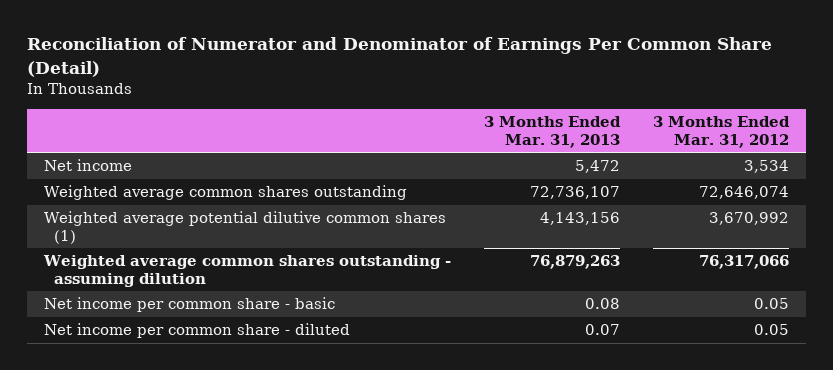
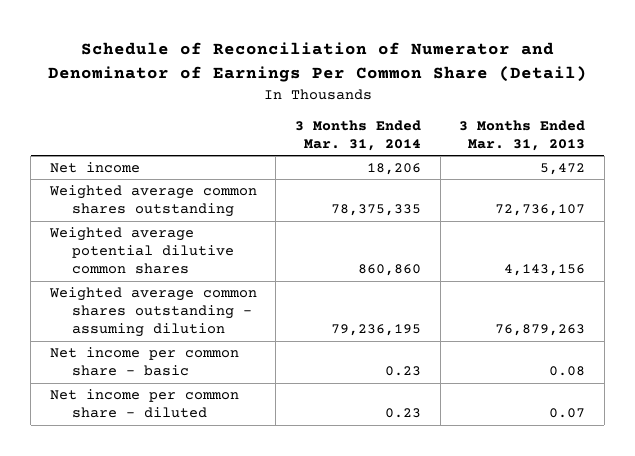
[27,37,773,77] Reconciliation of Numerator and Denominator of Earnings Per Common Share (Detail) -> [47,42,587,82] Schedule of Reconciliation of Numerator and Denominator of Earnings Per Common Share (Detail)
[653,115,791,148] 3 Months Ended Mar. 31, 2012 -> none
none -> [295,119,422,152] 3 Months Ended Mar. 31, 2014
[43,211,446,245] Weighted average potential dilutive common shares (1) -> [48,227,234,275] Weighted average potential dilutive common shares

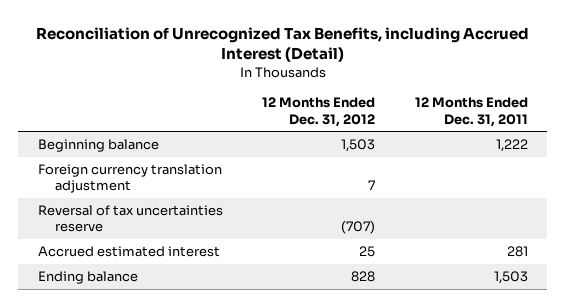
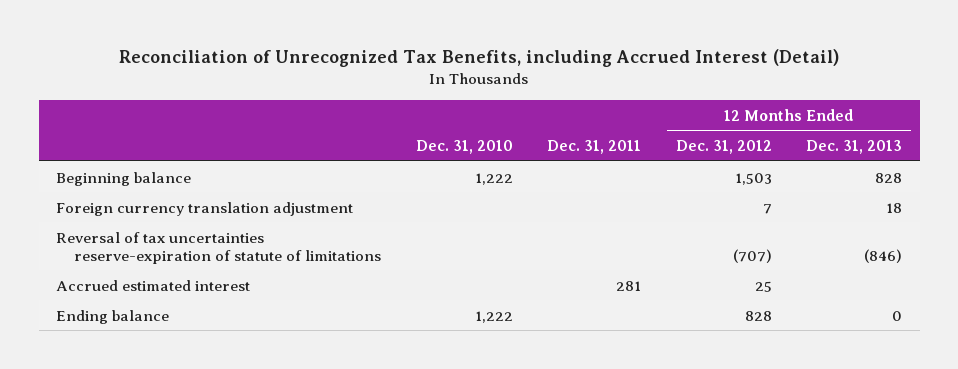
[414,97,528,127] 12 Months Ended Dec. 31, 2011 -> none
none -> [415,139,513,154] Dec. 31, 2010
none -> [547,139,642,154] Dec. 31, 2011
none -> [806,139,903,154] Dec. 31, 2013
[37,205,223,233] Reversal of tax uncertainties reserve -> [55,231,382,264] Reversal of tax uncertainties reserve-expiration of statute of limitations

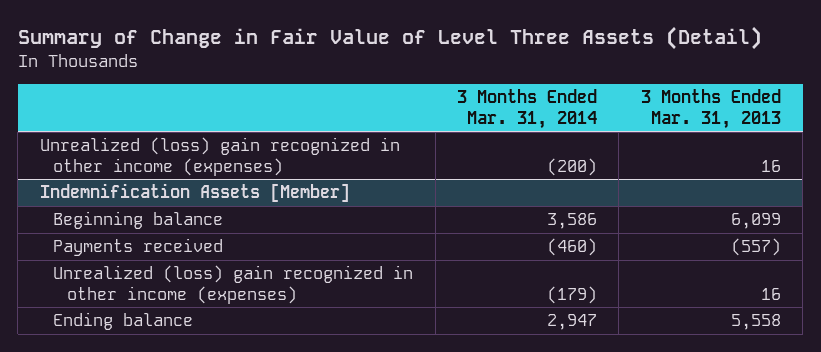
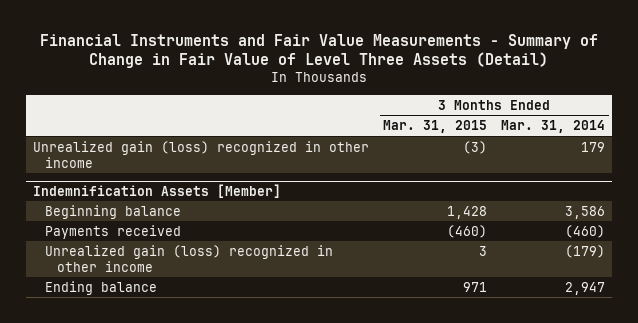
[17,26,762,51] Summary of Change in Fair Value of Level Three Assets (Detail) -> [40,33,599,69] Financial Instruments and Fair Value Measurements - Summary of Change in Fair Value of Level Three Assets (Detail)
[640,89,781,129] 3 Months Ended Mar. 31, 2013 -> none
none -> [383,120,488,134] Mar. 31, 2015
[39,137,400,176] Unrealized (loss) gain recognized in other income (expenses) -> [32,140,369,168] Unrealized gain (loss) recognized in other income
[547,157,598,176] (200) -> [581,141,606,152] 179
[53,265,414,304] Unrealized (loss) gain recognized in other income (expenses) -> [45,244,334,272] Unrealized gain (loss) recognized in other income

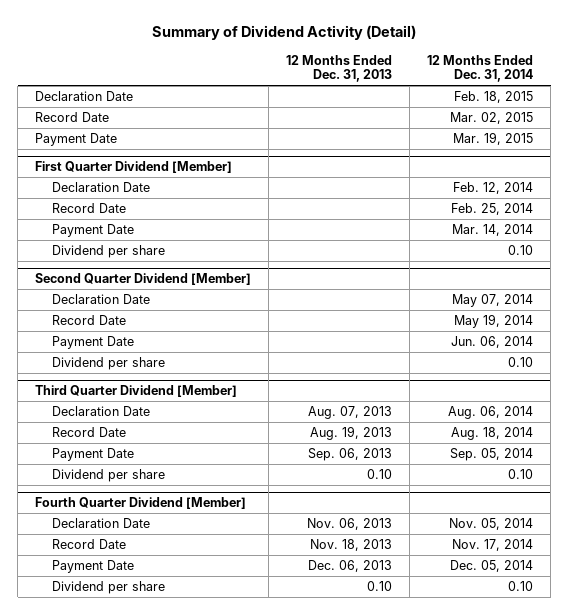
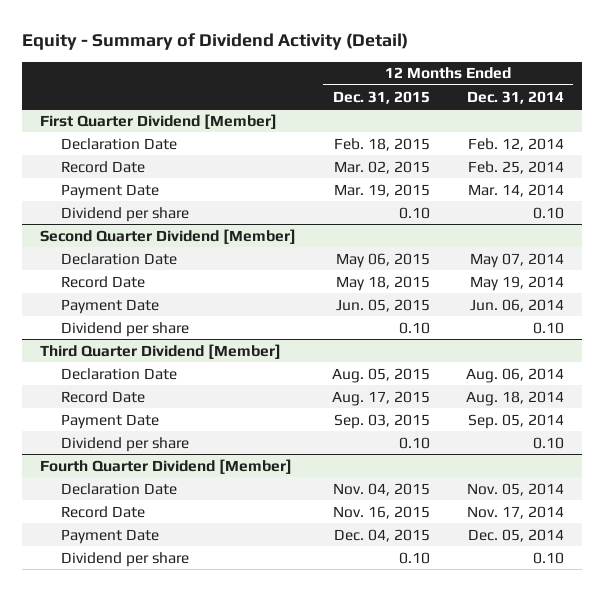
[152,25,417,41] Summary of Dividend Activity (Detail) -> [21,32,408,50] Equity - Summary of Dividend Activity (Detail)
[286,54,393,83] 12 Months Ended Dec. 31, 2013 -> none
none -> [333,90,431,104] Dec. 31, 2015
[35,90,134,101] Declaration Date -> none
[35,111,110,122] Record Date -> none
[35,132,118,146] Payment Date -> none

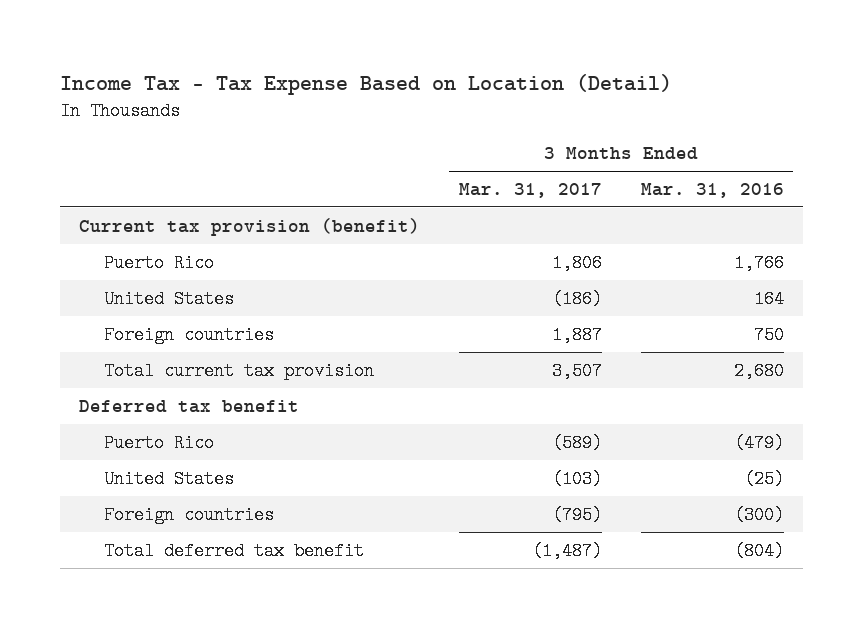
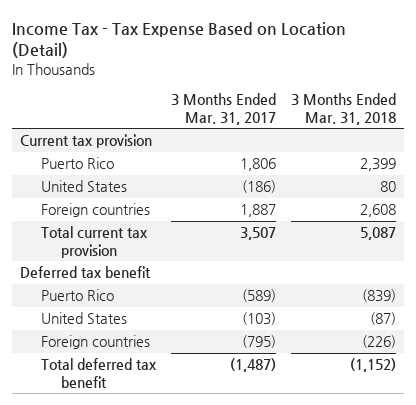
[640,182,784,198] Mar. 31, 2016 -> none
none -> [290,93,396,125] 3 Months Ended Mar. 31, 2018
[79,217,421,236] Current tax provision (benefit) -> [19,134,152,149] Current tax provision

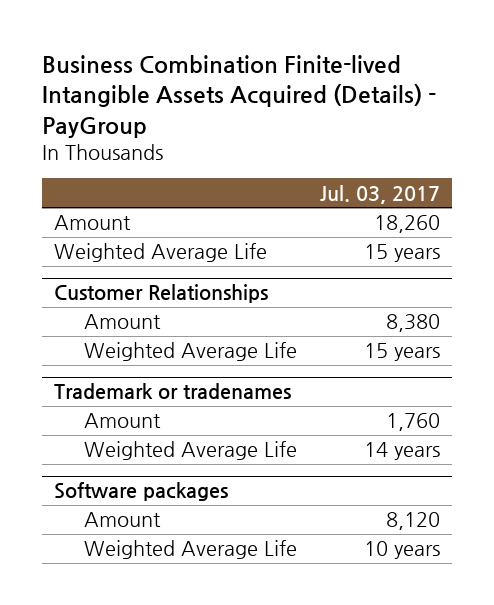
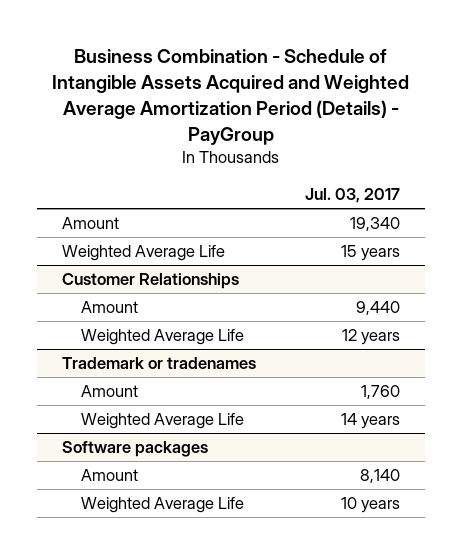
[41,55,436,138] Business Combination Finite-lived Intangible Assets Acquired (Details) - PayGroup -> [52,49,410,145] Business Combination - Schedule of Intangible Assets Acquired and Weighted Average Amortization Period (Details) - PayGroup
[374,215,441,234] 18,260 -> [350,217,401,232] 19,340
[386,314,441,333] 8,380 -> [356,301,401,316] 9,440
[364,343,441,362] 15 years -> [342,329,401,346] 12 years
[386,512,441,531] 8,120 -> [360,469,401,484] 8,140

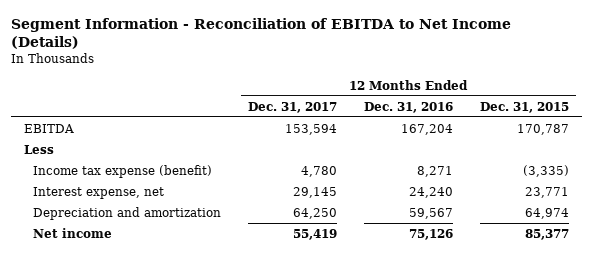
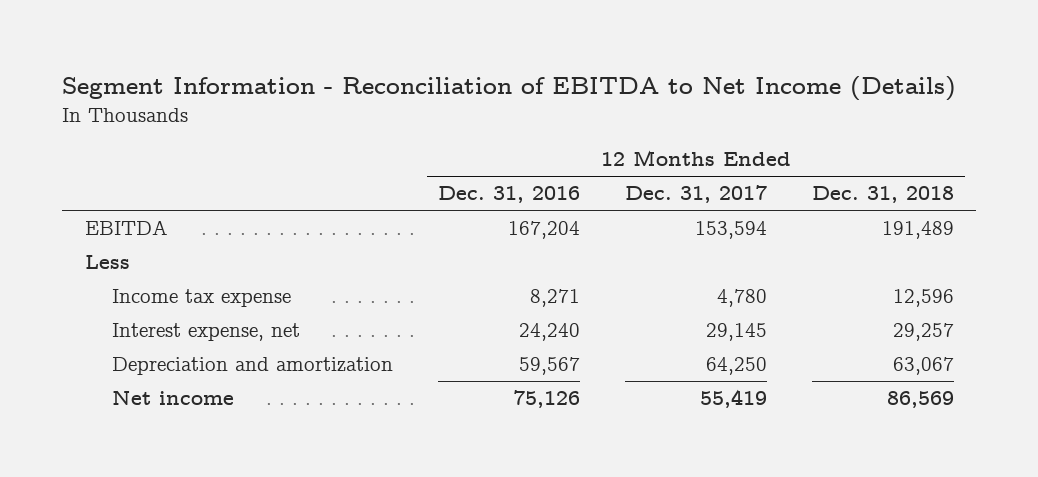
[479,101,569,113] Dec. 31, 2015 -> none
none -> [811,186,954,204] Dec. 31, 2018
[32,164,212,178] Income tax expense (benefit) -> [111,289,291,308] Income tax expense

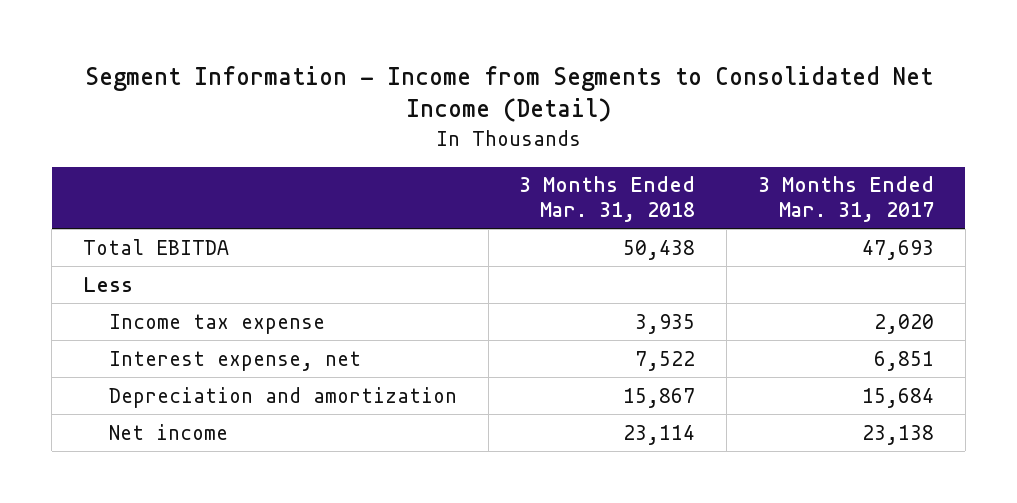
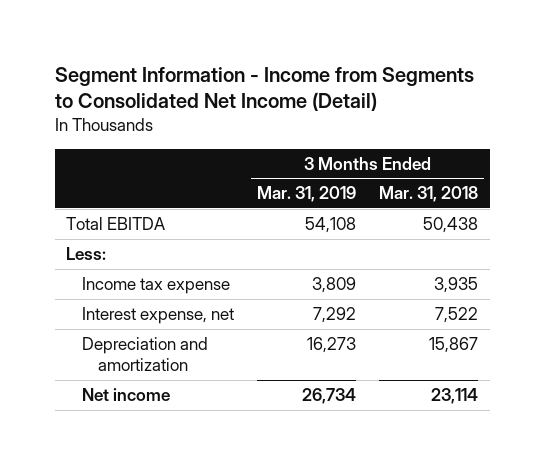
[757,176,934,223] 3 Months Ended Mar. 31, 2017 -> none
none -> [257,186,357,203] Mar. 31, 2019
[83,276,134,292] Less -> [66,247,107,261] Less:

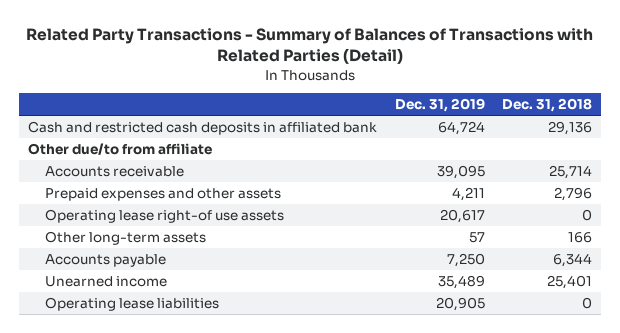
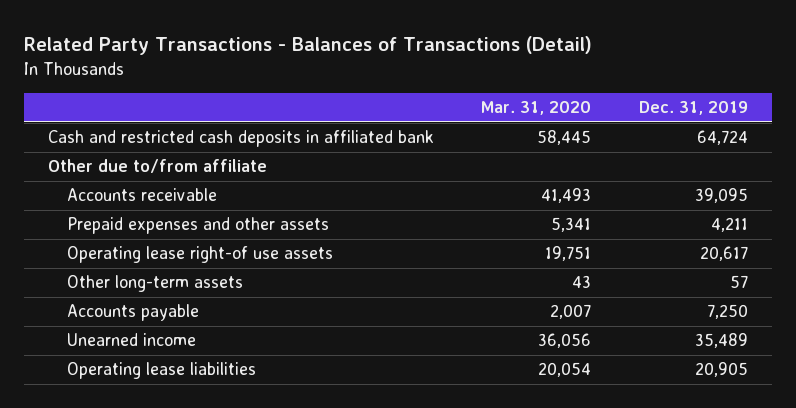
[26,28,594,65] Related Party Transactions - Summary of Balances of Transactions with Related Parties (Detail) -> [24,36,593,56] Related Party Transactions - Balances of Transactions (Detail)
[502,98,593,113] Dec. 31, 2018 -> none
none -> [481,101,592,116] Mar. 31, 2020
[28,143,213,156] Other due/to from affiliate -> [47,159,267,174] Other due to/from affiliate

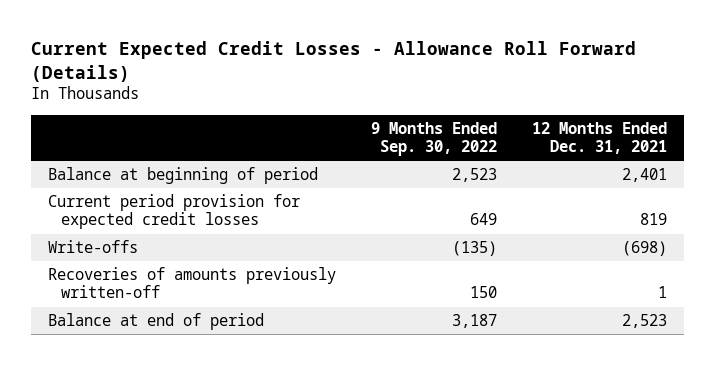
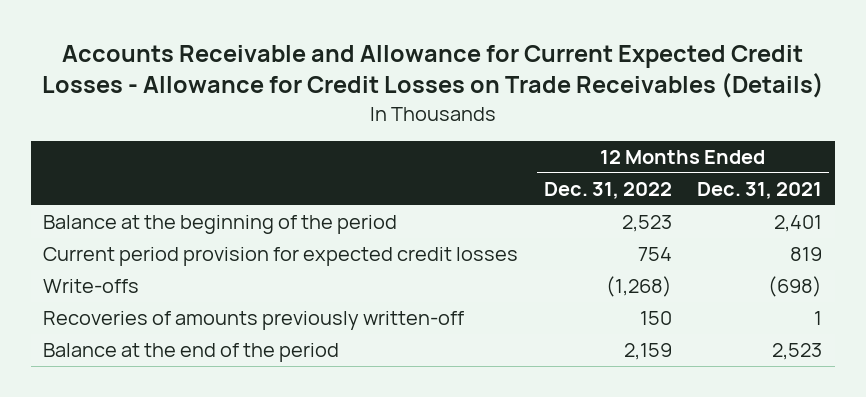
[30,40,636,82] Current Expected Credit Losses - Allowance Roll Forward (Details) -> [41,44,824,99] Accounts Receivable and Allowance for Current Expected Credit Losses - Allowance for Credit Losses on Trade Receivables (Details)
[370,122,497,157] 9 Months Ended Sep. 30, 2022 -> none
none -> [543,182,672,200] Dec. 31, 2022
[48,167,319,185] Balance at beginning of period -> [43,215,398,235] Balance at the beginning of the period
[48,313,265,331] Balance at end of period -> [43,343,340,363] Balance at the end of the period

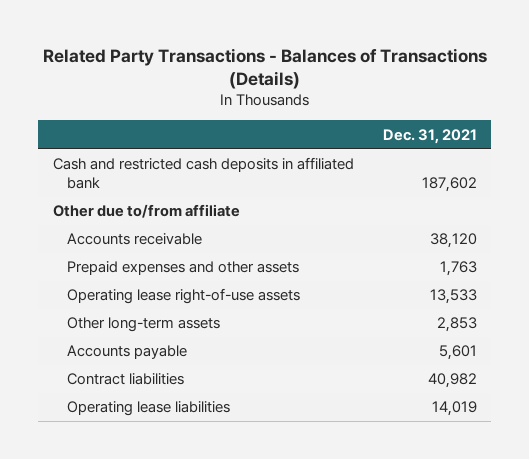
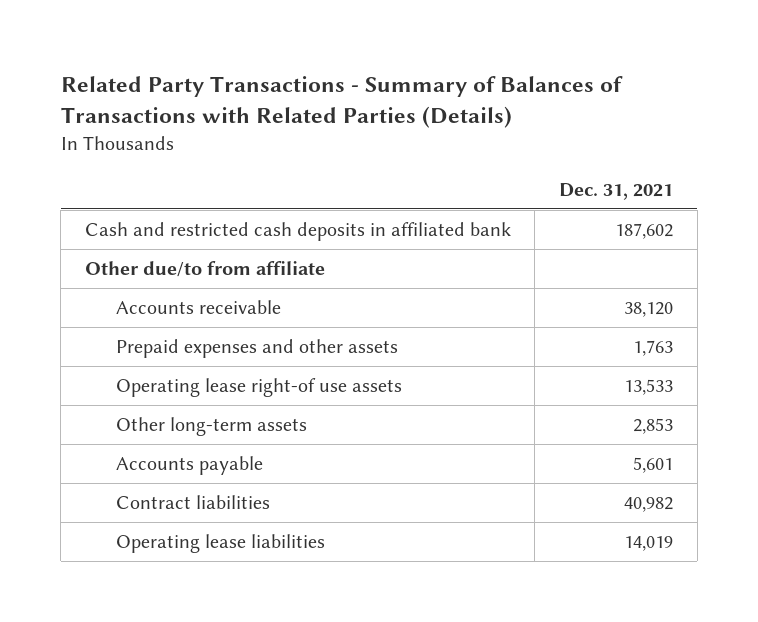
[42,47,487,90] Related Party Transactions - Balances of Transactions (Details) -> [60,75,623,128] Related Party Transactions - Summary of Balances of Transactions with Related Parties (Details)
[52,204,240,219] Other due to/from affiliate -> [84,260,325,277] Other due/to from affiliate
[67,288,301,305] Operating lease right-of-use assets -> [116,377,403,397] Operating lease right-of use assets

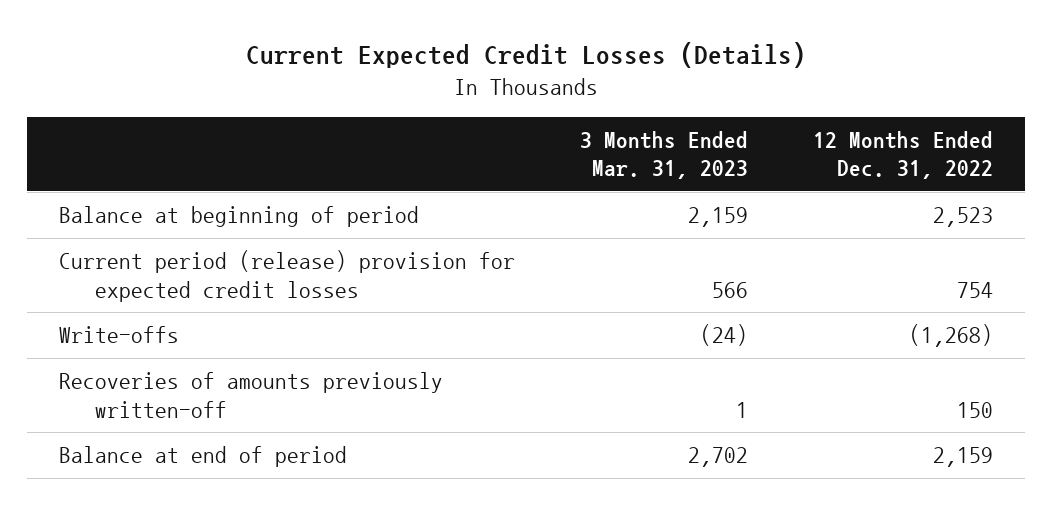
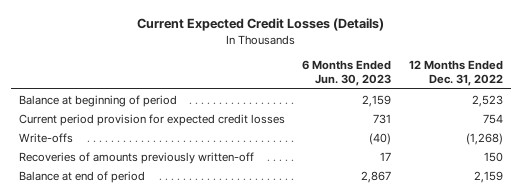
[580,130,749,180] 3 Months Ended Mar. 31, 2023 -> none
none -> [302,59,392,87] 6 Months Ended Jun. 30, 2023
[59,250,516,302] Current period (release) provision for expected credit losses -> [19,113,286,126] Current period provision for expected credit losses

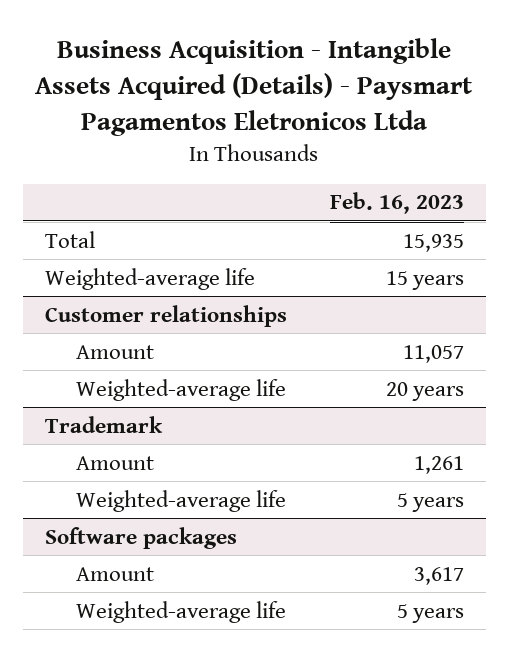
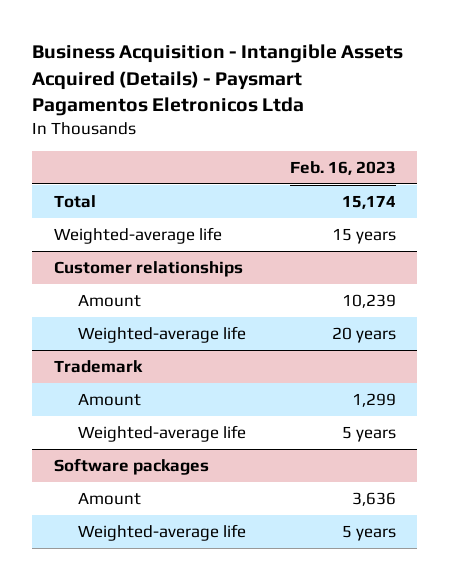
[403,233,465,252] 15,935 -> [341,195,396,210] 15,174
[403,344,465,363] 11,057 -> [341,294,396,309] 10,239
[414,455,465,474] 1,261 -> [351,393,396,408] 1,299
[414,566,465,585] 3,617 -> [351,492,396,507] 3,636

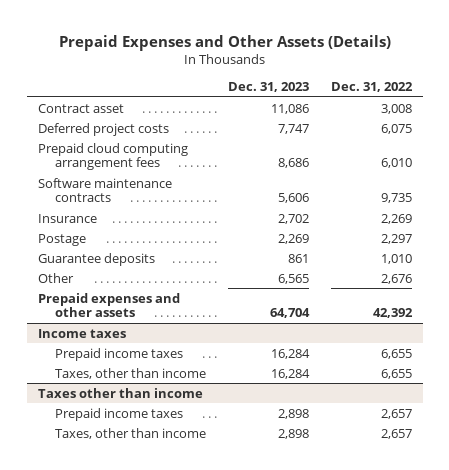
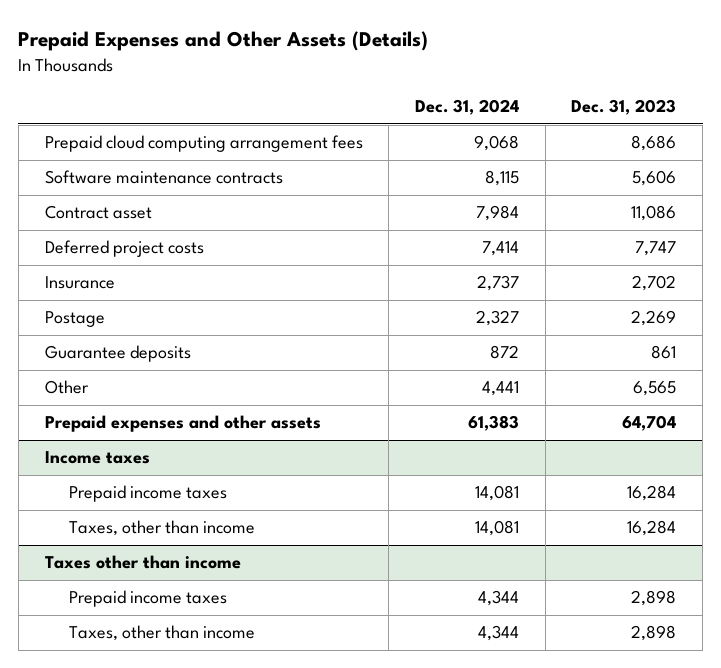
[330,81,413,92] Dec. 31, 2022 -> none
none -> [414,99,519,116] Dec. 31, 2024
[37,103,124,113] Contract asset -> [44,205,152,220] Contract asset
[37,122,169,136] Deferred project costs -> [44,240,204,258] Deferred project costs

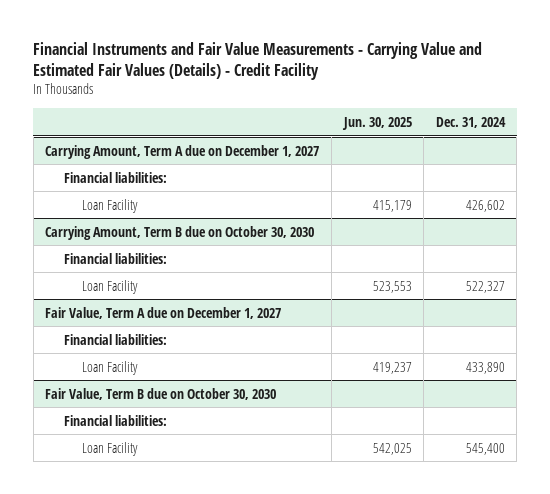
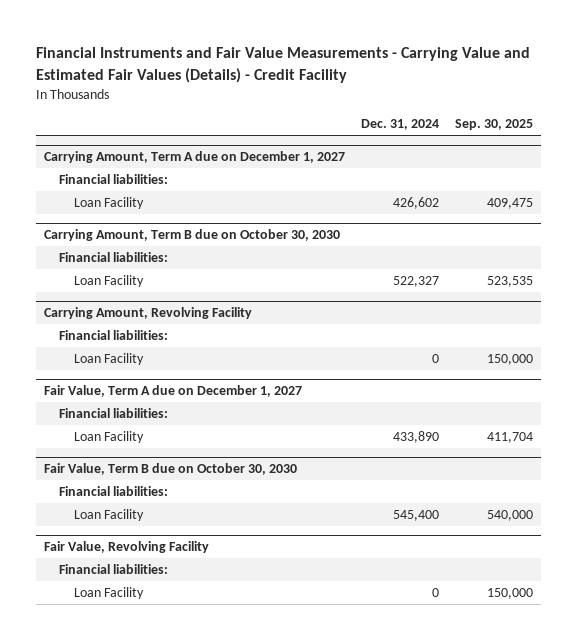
[341,116,412,130] Jun. 30, 2025 -> none
none -> [454,119,533,131] Sep. 30, 2025
none -> [43,306,252,319] Carrying Amount, Revolving Facility
none -> [59,329,169,340] Financial liabilities:
none -> [74,352,145,365] Loan Facility
none -> [43,540,209,553] Fair Value, Revolving Facility
none -> [59,563,169,574] Financial liabilities:
none -> [74,586,145,599] Loan Facility

